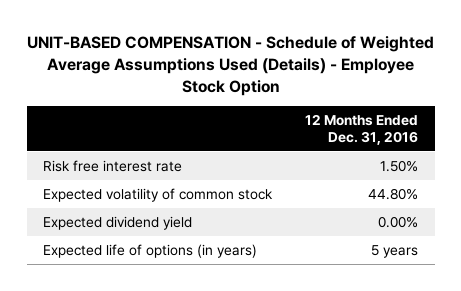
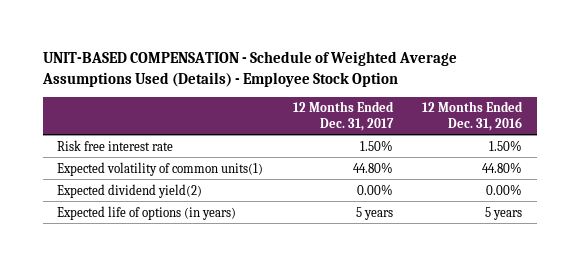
none -> [292,101,394,131] 12 Months Ended Dec. 31, 2017
[43,187,274,202] Expected volatility of common stock -> [57,161,264,176] Expected volatility of common units(1)
[43,215,193,230] Expected dividend yield -> [57,183,203,198] Expected dividend yield(2)

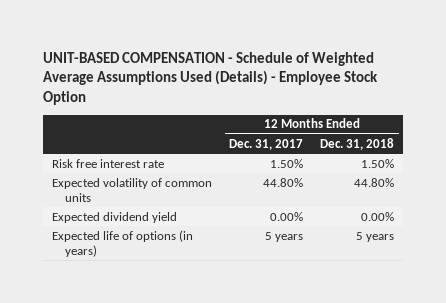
[422,101,524,131] 12 Months Ended Dec. 31, 2016 -> none
none -> [320,137,395,150] Dec. 31, 2018
[57,161,264,176] Expected volatility of common units(1) -> [51,177,212,202] Expected volatility of common units
[57,183,203,198] Expected dividend yield(2) -> [51,211,177,223] Expected dividend yield

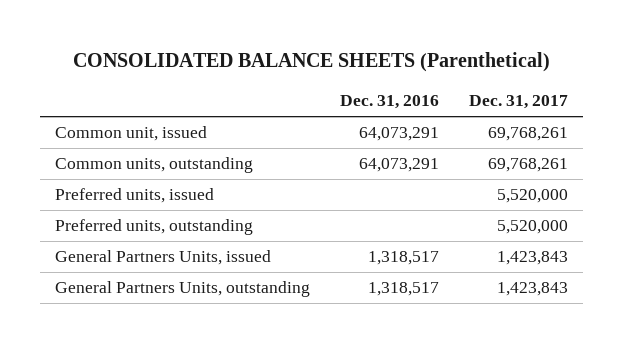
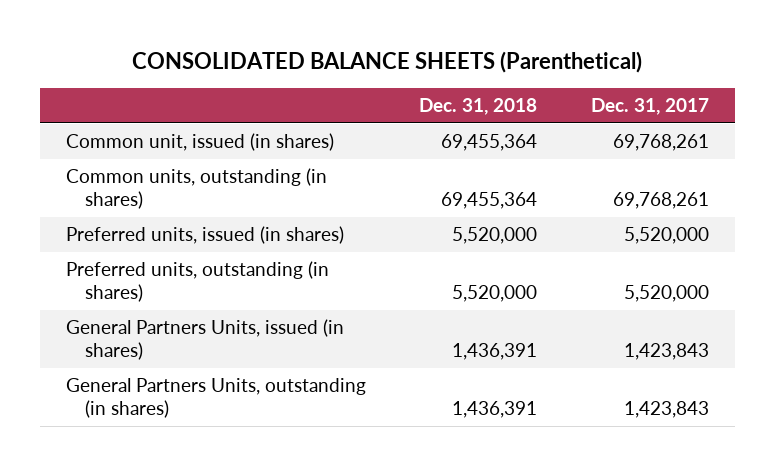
[340,95,440,110] Dec. 31, 2016 -> none
none -> [419,98,538,116] Dec. 31, 2018
[55,126,208,142] Common unit, issued -> [66,133,335,152] Common unit, issued (in shares)
[55,157,254,174] Common units, outstanding -> [66,168,328,210] Common units, outstanding (in shares)
[55,188,215,204] Preferred units, issued -> [66,226,345,245] Preferred units, issued (in shares)
[55,219,254,236] Preferred units, outstanding -> [66,261,330,303] Preferred units, outstanding (in shares)
[55,250,272,266] General Partners Units, issued -> [66,319,345,361] General Partners Units, issued (in shares)
[55,281,311,298] General Partners Units, outstanding -> [66,378,367,419] General Partners Units, outstanding (in shares)

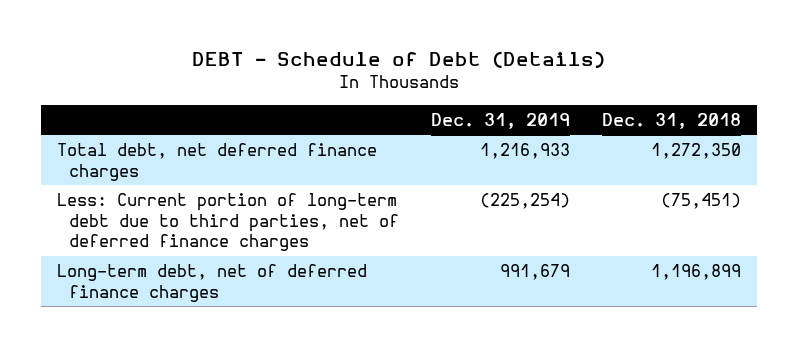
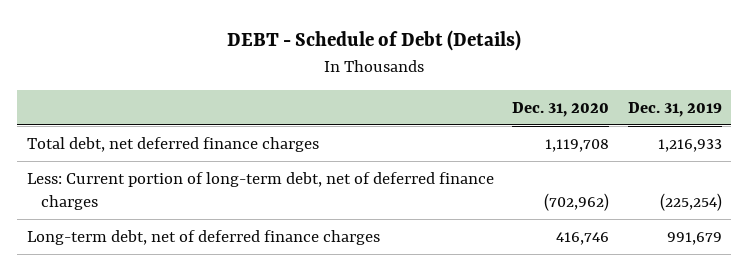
[601,112,741,129] Dec. 31, 2018 -> none
none -> [512,101,610,117] Dec. 31, 2020
[57,193,399,252] Less: Current portion of long-term debt due to third parties, net of deferred finance charges -> [26,171,494,211] Less: Current portion of long-term debt, net of deferred finance charges

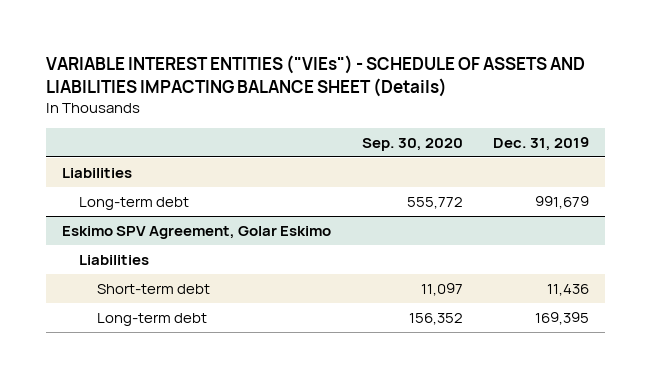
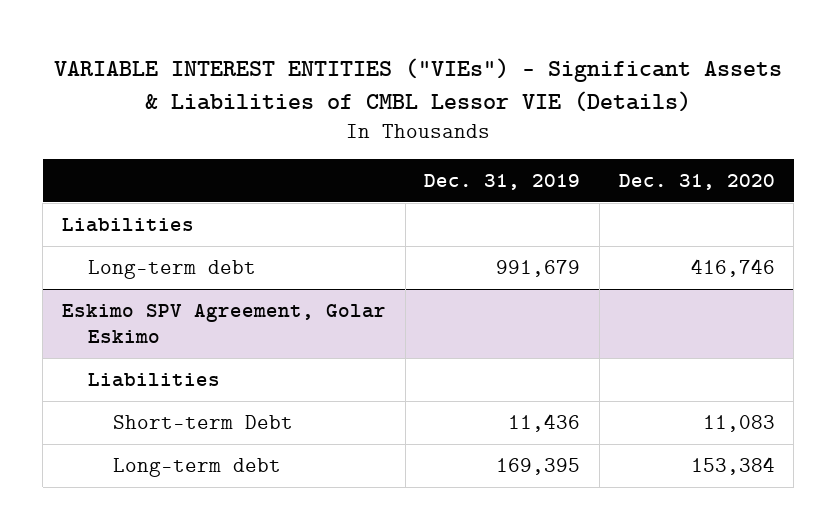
[46,54,586,97] VARIABLE INTEREST ENTITIES ("VIEs") - SCHEDULE OF ASSETS AND LIABILITIES IMPACTING BALANCE SHEET (Details) -> [54,57,783,112] VARIABLE INTEREST ENTITIES ("VIEs") - Significant Assets & Liabilities of CMBL Lessor VIE (Details)
[361,137,463,151] Sep. 30, 2020 -> none
none -> [618,173,775,190] Dec. 31, 2020
[96,283,210,294] Short-term debt -> [113,415,294,430] Short-term Debt

